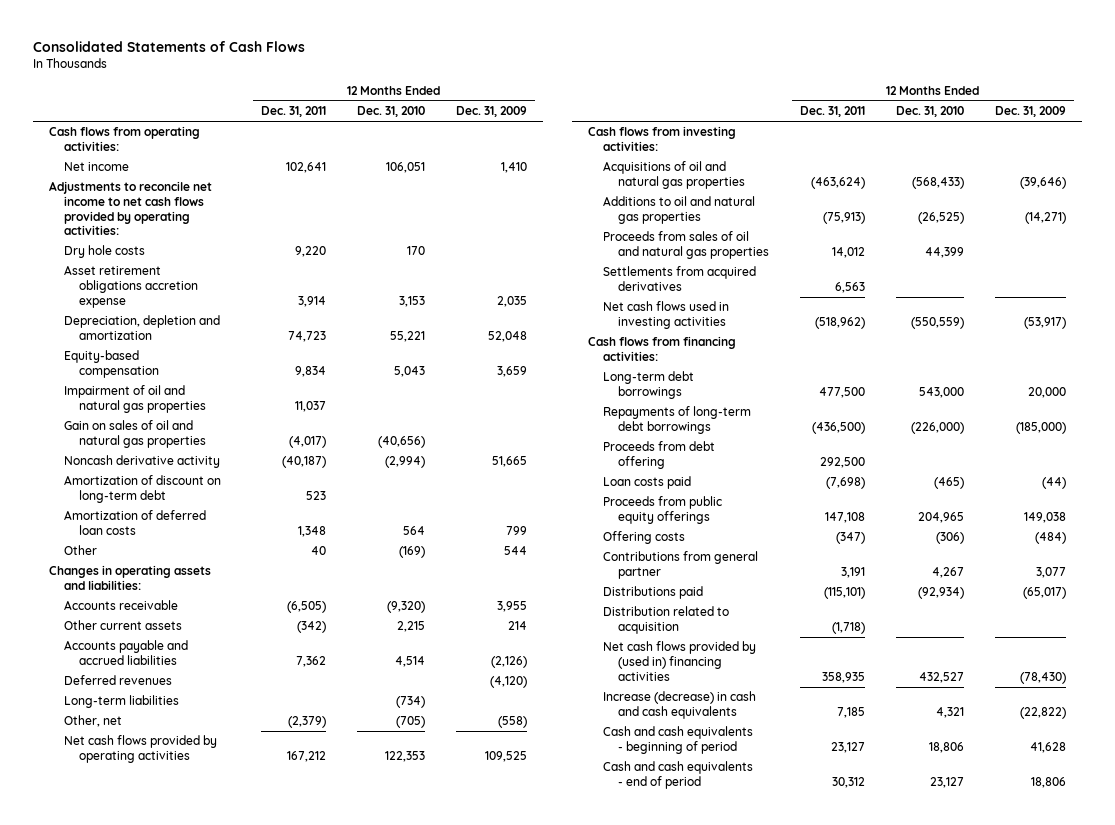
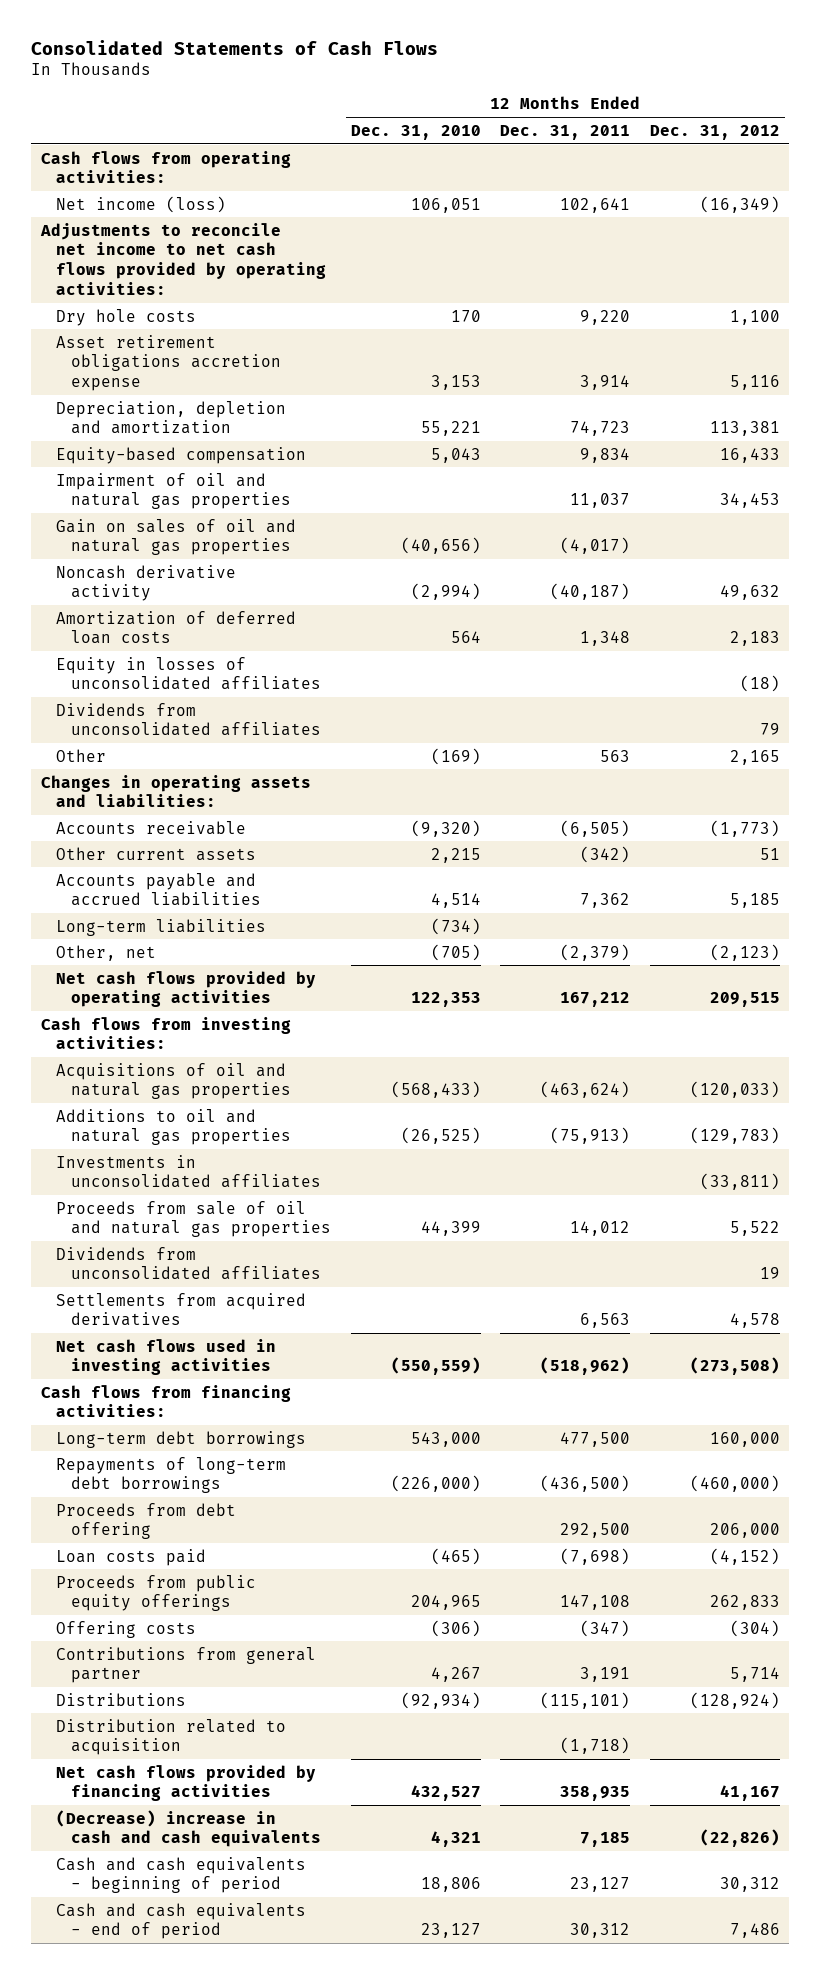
[455,106,527,118] Dec. 31, 2009 -> none
none -> [649,124,780,140] Dec. 31, 2012
[63,162,129,172] Net income -> [55,195,226,213] Net income (loss)
[63,475,221,504] Amortization of discount on long-term debt -> none
none -> [55,656,322,691] Equity in losses of unconsolidated affiliates
none -> [55,702,322,737] Dividends from unconsolidated affiliates
[310,546,326,556] 40 -> [600,749,631,762] 563
[63,675,172,686] Deferred revenues -> none
none -> [55,1154,322,1189] Investments in unconsolidated affiliates
[602,231,769,260] Proceeds from sales of oil and natural gas properties -> [55,1200,332,1238] Proceeds from sale of oil and natural gas properties
none -> [55,1246,322,1281] Dividends from unconsolidated affiliates
[602,586,703,600] Distributions paid -> [55,1692,186,1706] Distributions
[602,641,756,681] Net cash flows provided by (used in) financing activities -> [55,1764,316,1802] Net cash flows provided by financing activities
[602,691,756,720] Increase (decrease) in cash and cash equivalents -> [55,1809,322,1848] (Decrease) increase in cash and cash equivalents

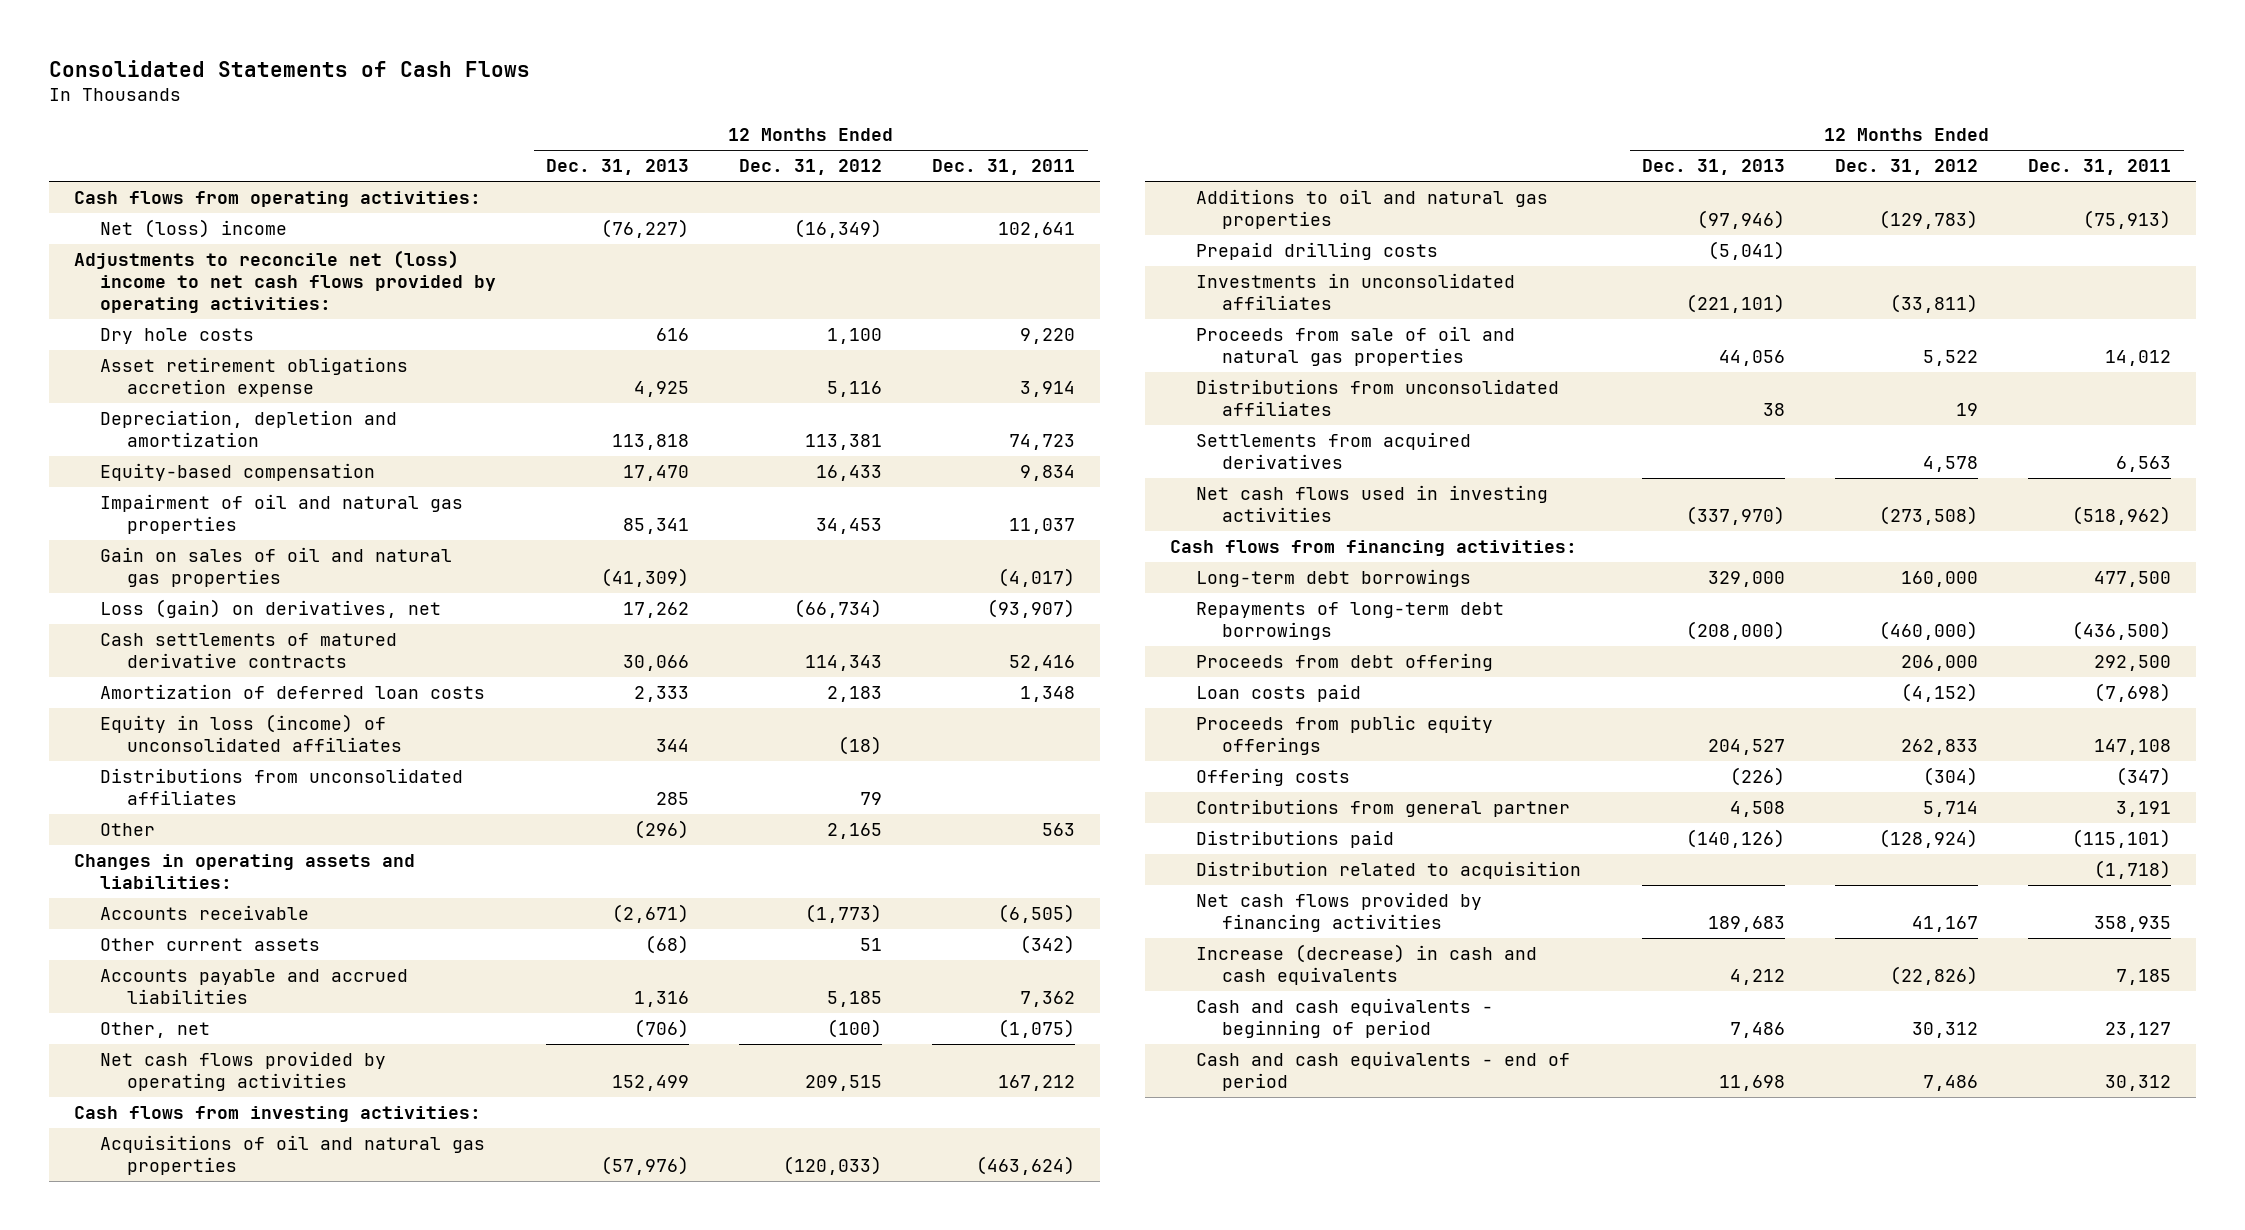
[350,124,481,140] Dec. 31, 2010 -> none
none -> [546,159,690,176] Dec. 31, 2013
[55,195,226,213] Net income (loss) -> [100,219,288,239] Net (loss) income
[39,222,326,296] Adjustments to reconcile net income to net cash flows provided by operating activities: -> [74,250,497,314] Adjustments to reconcile net (loss) income to net cash flows provided by operating activities:
[55,564,236,602] Noncash derivative activity -> none
none -> [100,599,442,619] Loss (gain) on derivatives, net
none -> [100,633,398,669] Cash settlements of matured derivative contracts
[55,656,322,691] Equity in losses of unconsolidated affiliates -> [100,714,402,753] Equity in loss (income) of unconsolidated affiliates
[55,702,322,737] Dividends from unconsolidated affiliates -> [100,768,464,806] Distributions from unconsolidated affiliates
[55,918,266,936] Long-term liabilities -> none
[560,943,631,961] (2,379) -> [998,1019,1076,1039] (1,075)
[709,943,780,961] (2,123) -> [827,1019,883,1039] (100)
none -> [1196,242,1439,261] Prepaid drilling costs
[55,1246,322,1281] Dividends from unconsolidated affiliates -> [1196,379,1560,417] Distributions from unconsolidated affiliates
[55,1692,186,1706] Distributions -> [1196,830,1395,849] Distributions paid
[55,1809,322,1848] (Decrease) increase in cash and cash equivalents -> [1196,944,1538,986] Increase (decrease) in cash and cash equivalents

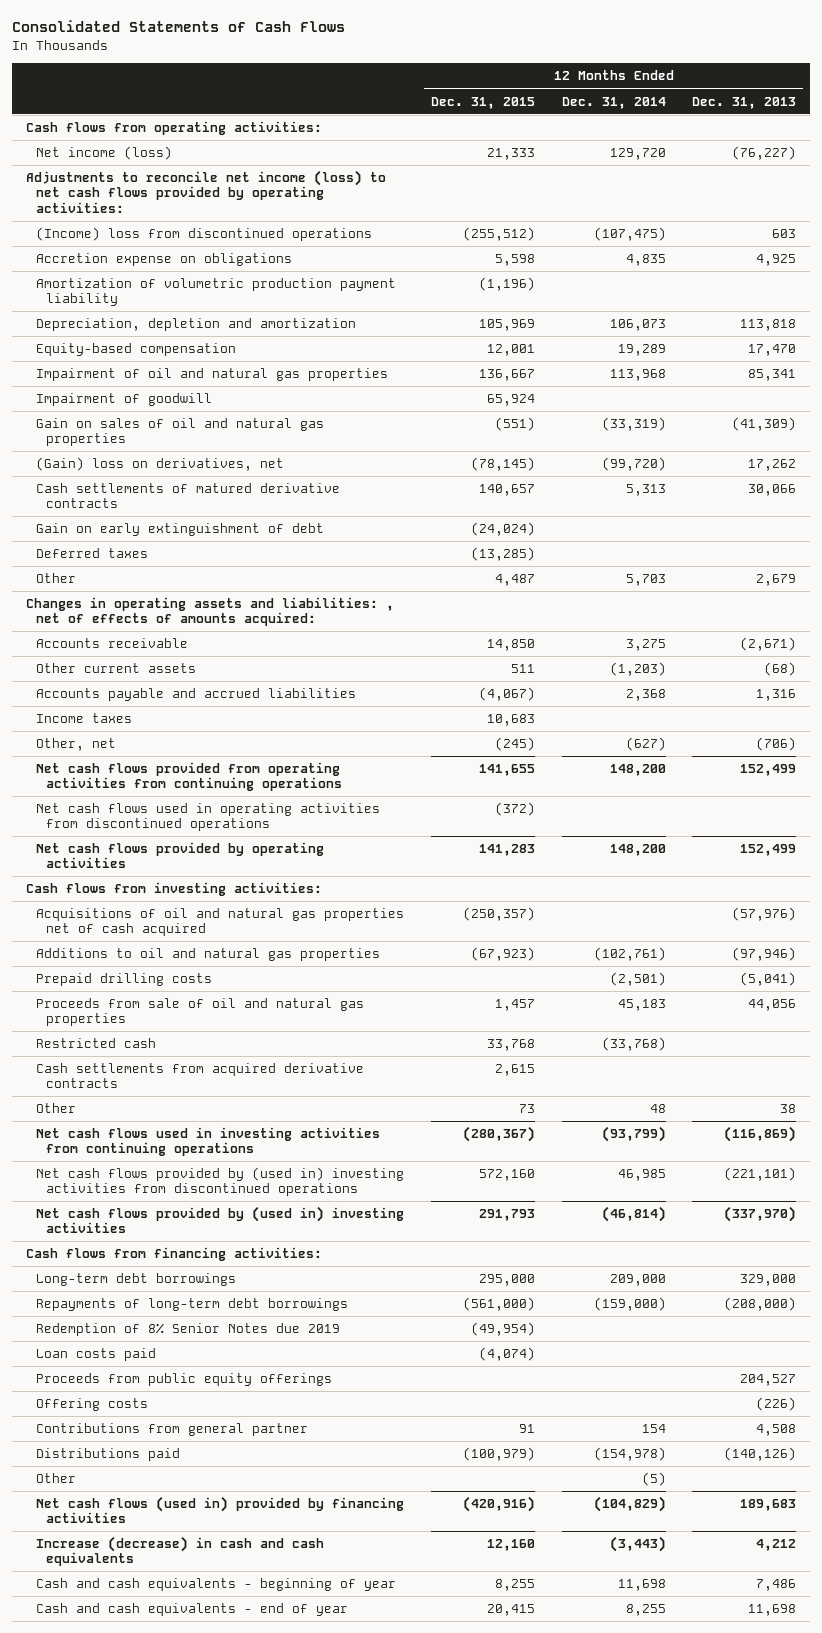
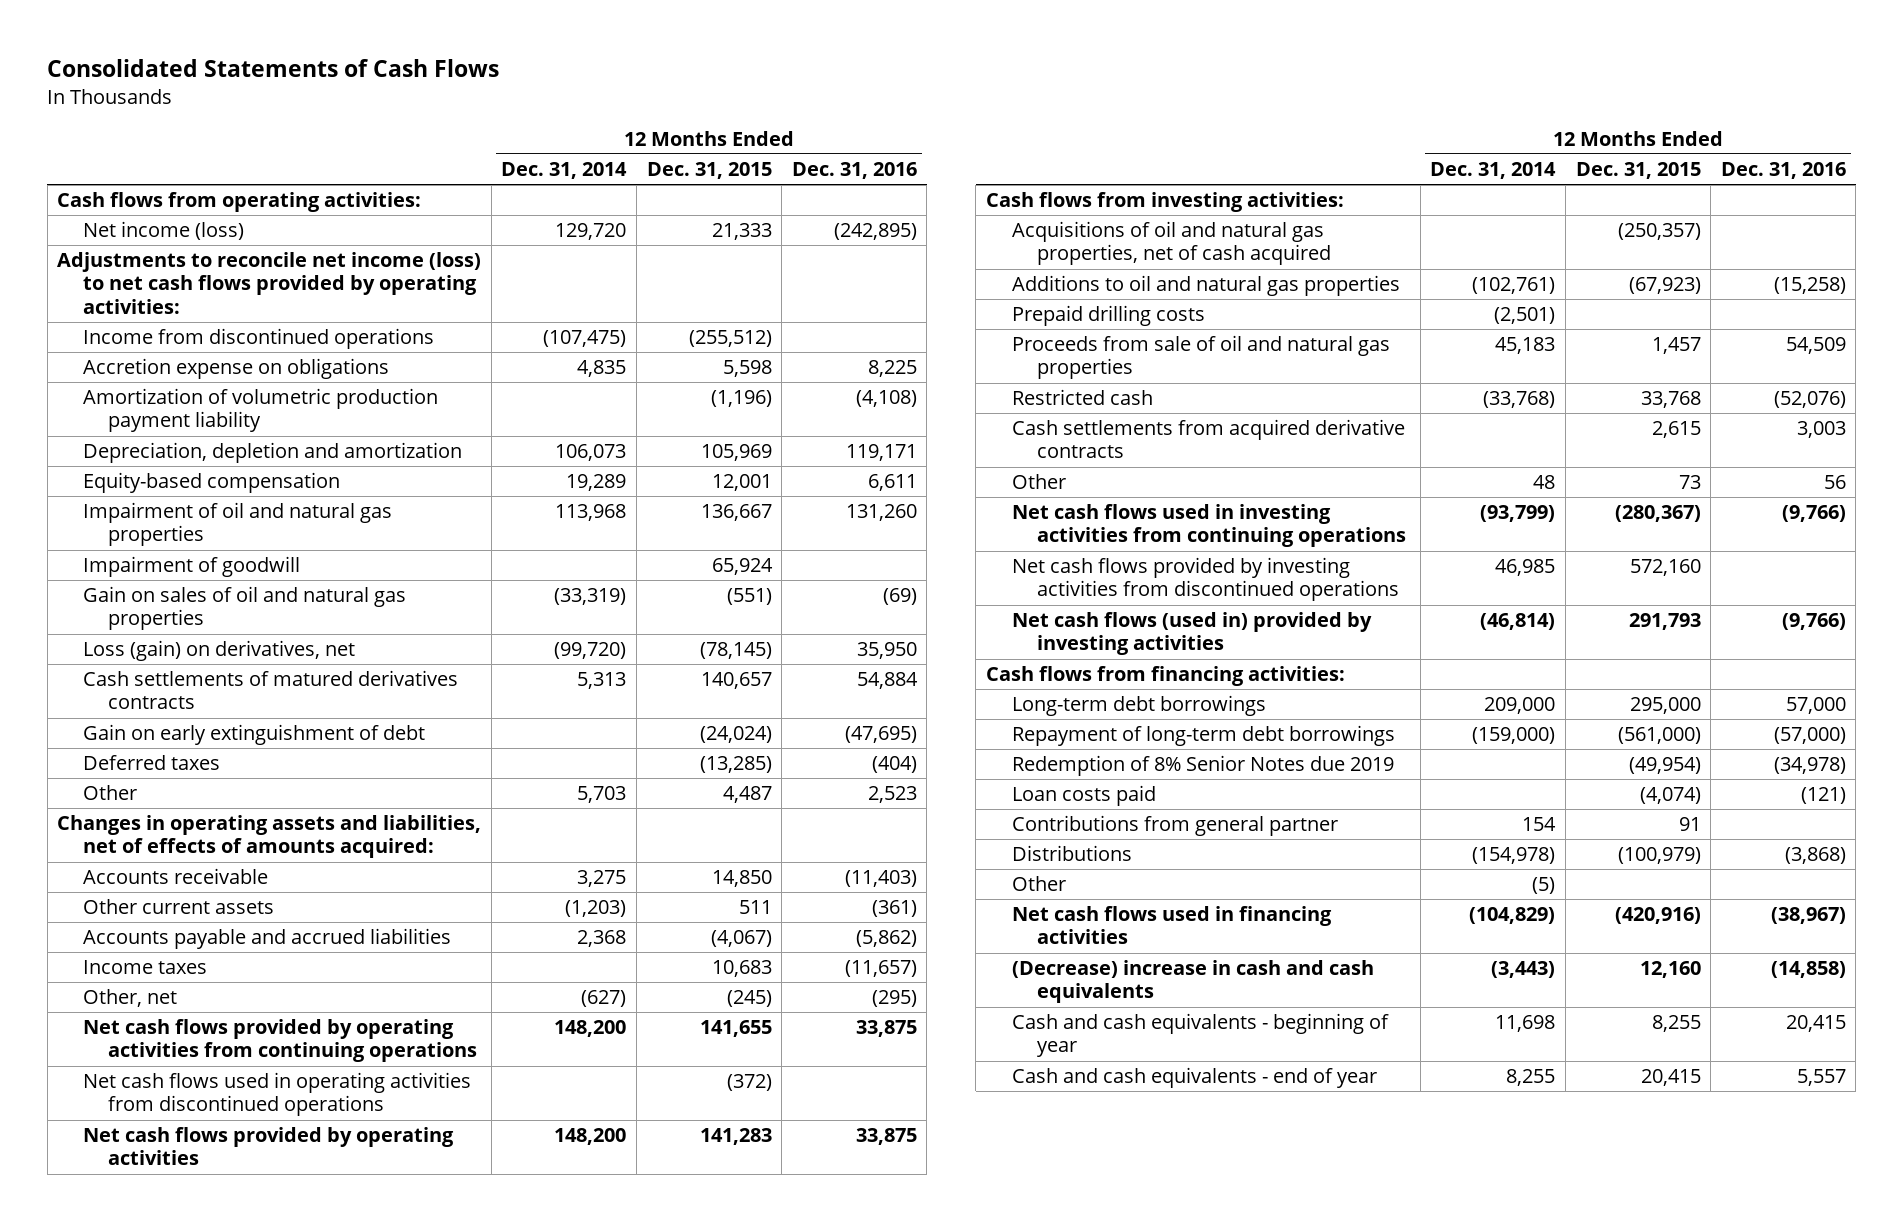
[692,96,797,109] Dec. 31, 2013 -> none
none -> [791,161,917,179] Dec. 31, 2016
[36,227,373,242] (Income) loss from discontinued operations -> [82,328,434,350] Income from discontinued operations
[36,457,285,472] (Gain) loss on derivatives, net -> [82,640,355,662] Loss (gain) on derivatives, net
[36,483,341,509] Cash settlements of matured derivative contracts -> [82,670,458,710] Cash settlements of matured derivatives contracts
[25,597,394,627] Changes in operating assets and liabilities: , net of effects of amounts acquired: -> [57,815,482,859] Changes in operating assets and liabilities, net of effects of amounts acquired:
[36,762,343,792] Net cash flows provided from operating activities from continuing operations -> [82,1019,478,1063] Net cash flows provided by operating activities from continuing operations
[36,908,405,937] Acquisitions of oil and natural gas properties net of cash acquired -> [1011,221,1332,266] Acquisitions of oil and natural gas properties, net of cash acquired
[36,1167,405,1197] Net cash flows provided by (used in) investing activities from discontinued operations -> [1011,557,1400,602] Net cash flows provided by investing activities from discontinued operations
[36,1206,405,1234] Net cash flows provided by (used in) investing activities -> [1011,612,1372,656] Net cash flows (used in) provided by investing activities
[36,1298,349,1312] Repayments of long-term debt borrowings -> [1011,725,1395,747] Repayment of long-term debt borrowings
[36,1373,333,1387] Proceeds from public equity offerings -> none
[36,1398,149,1412] Offering costs -> none
[36,1448,181,1462] Distributions paid -> [1011,845,1132,862] Distributions
[36,1496,405,1524] Net cash flows (used in) provided by financing activities -> [1011,906,1332,945] Net cash flows used in financing activities
[36,1536,325,1567] Increase (decrease) in cash and cash equivalents -> [1011,960,1374,1004] (Decrease) increase in cash and cash equivalents

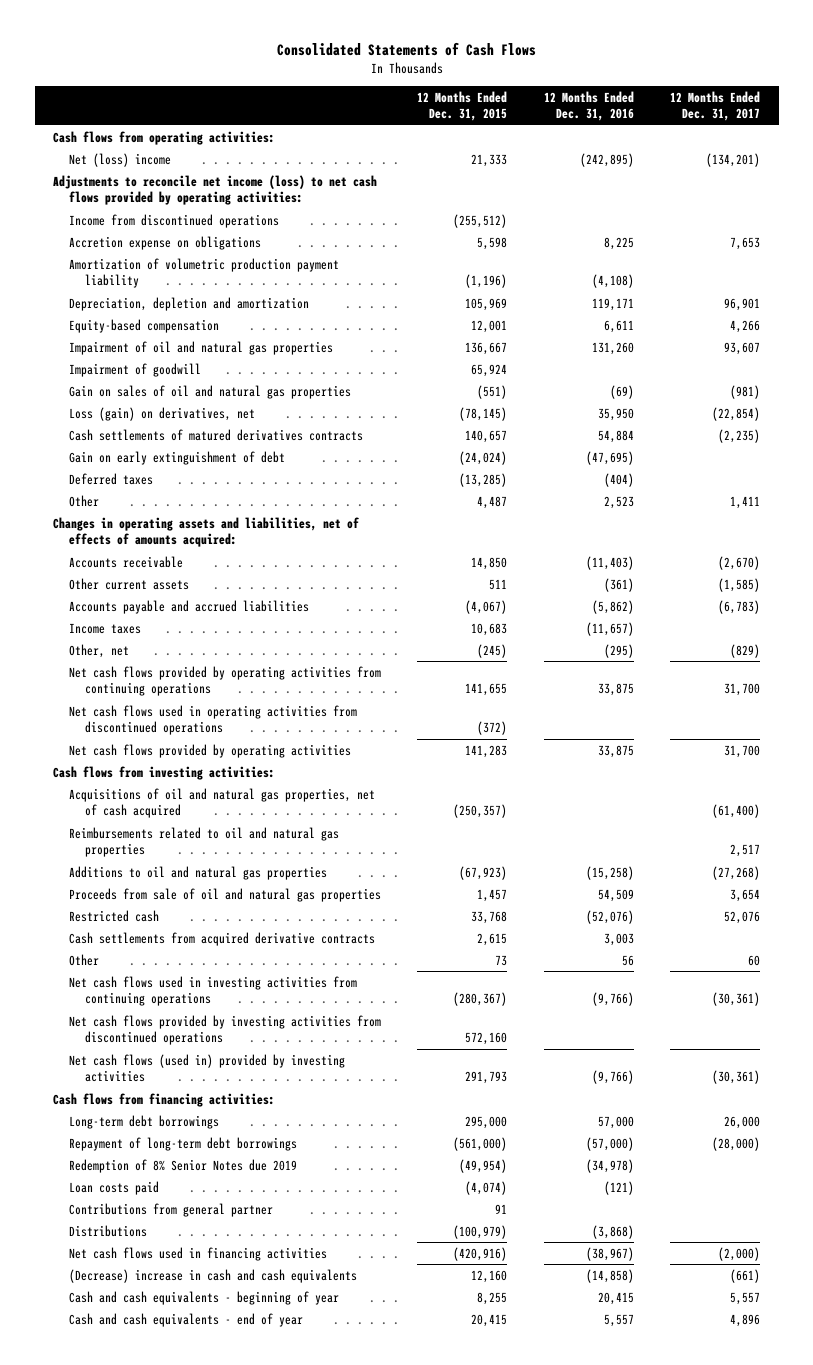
[501,161,628,179] Dec. 31, 2014 -> none
none -> [670,90,761,122] 12 Months Ended Dec. 31, 2017
[82,221,244,241] Net income (loss) -> [69,152,172,167] Net (loss) income
none -> [69,826,340,858] Reimbursements related to oil and natural gas properties
[1011,305,1205,327] Prepaid drilling costs -> none
[1011,876,1066,892] Other -> none

